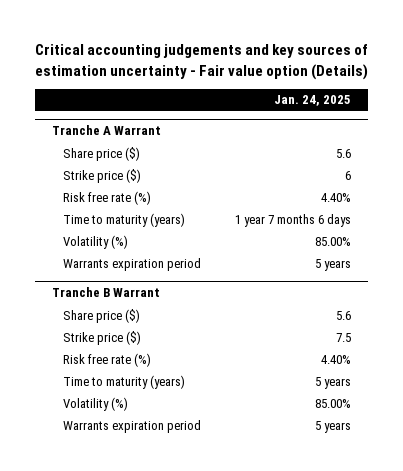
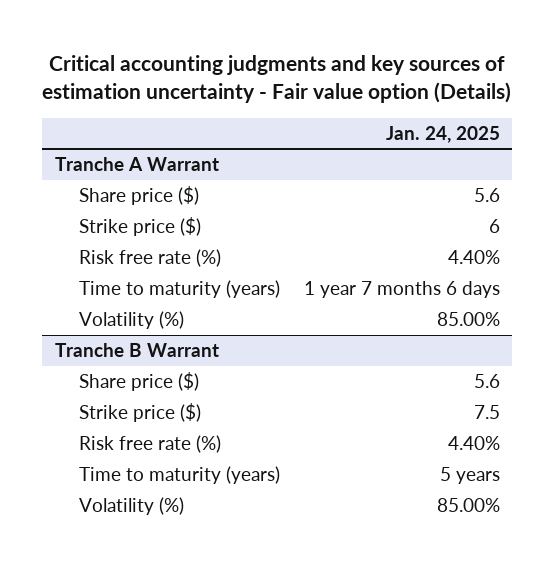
[34,44,368,80] Critical accounting judgements and key sources of estimation uncertainty - Fair value option (Details) -> [42,54,512,104] Critical accounting judgments and key sources of estimation uncertainty - Fair value option (Details)
[63,257,202,271] Warrants expiration period -> none
[63,419,202,433] Warrants expiration period -> none

